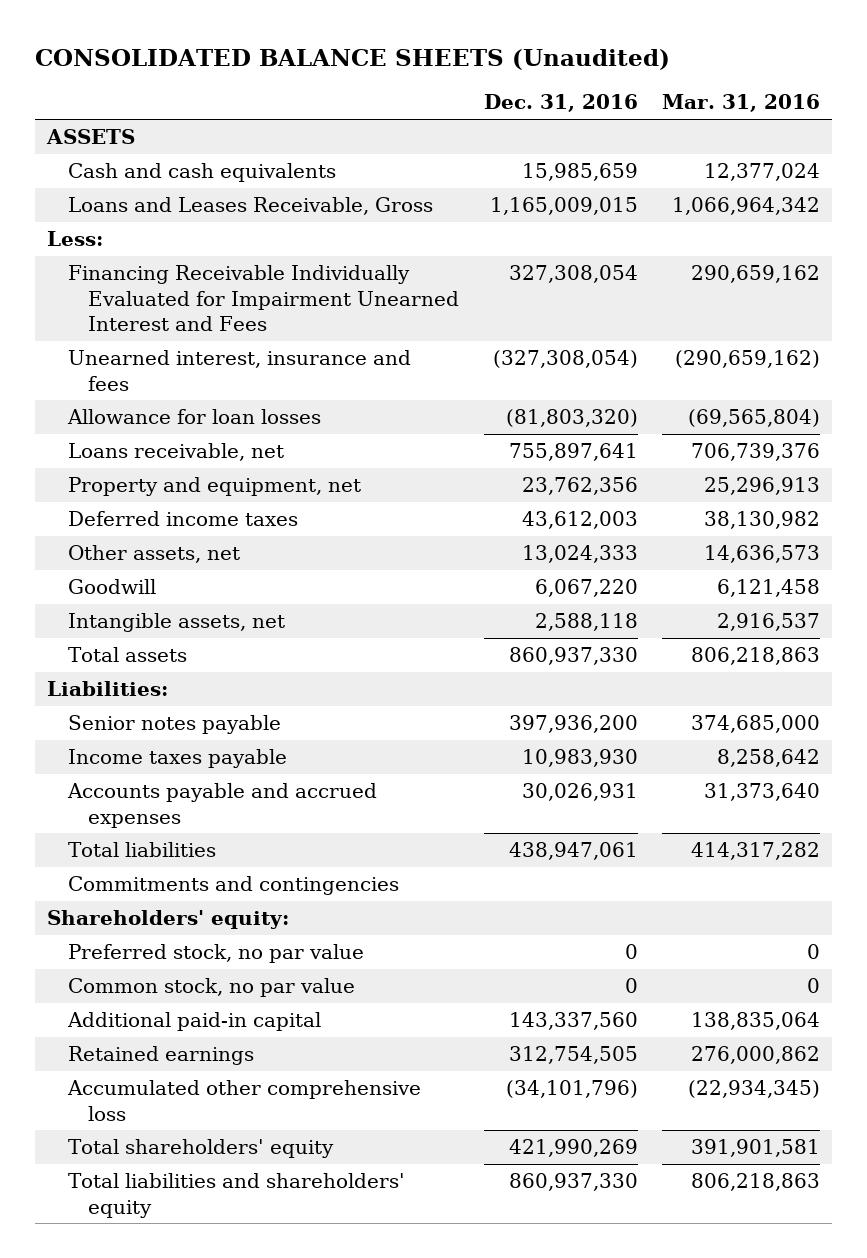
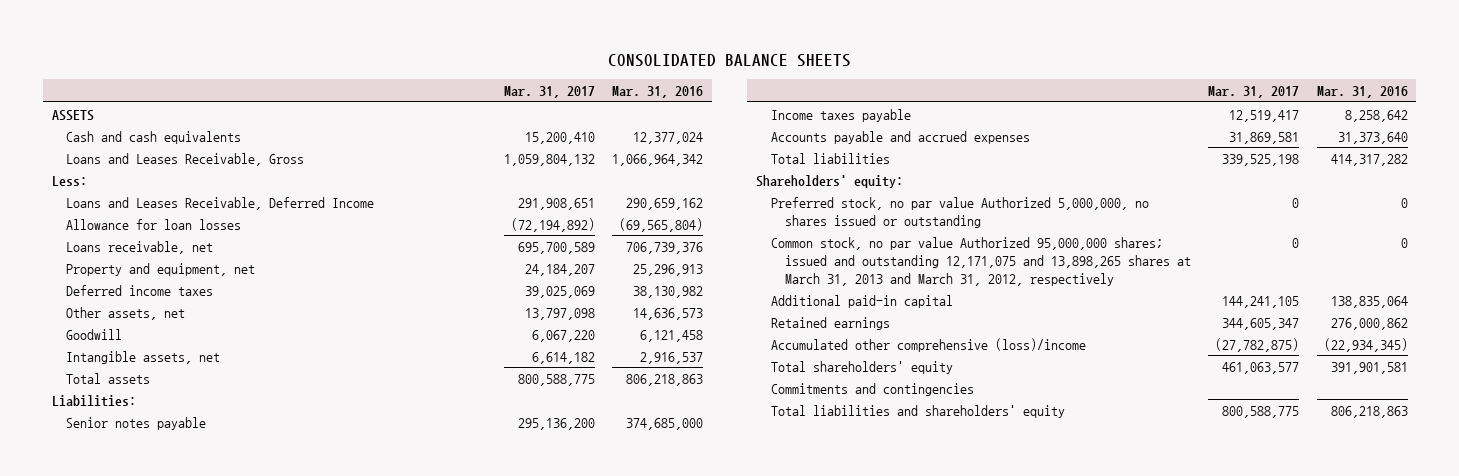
[34,48,670,70] CONSOLIDATED BALANCE SHEETS (Unaudited) -> [607,54,851,68] CONSOLIDATED BALANCE SHEETS
[483,94,638,113] Dec. 31, 2016 -> none
none -> [503,86,595,99] Mar. 31, 2017
[67,350,411,391] Unearned interest, insurance and fees -> none
[67,265,460,332] Financing Receivable Individually Evaluated for Impairment Unearned Interest and Fees -> [66,196,375,210] Loans and Leases Receivable, Deferred Income
[67,944,364,964] Preferred stock, no par value -> [770,196,1149,228] Preferred stock, no par value Authorized 5,000,000, no shares issued or outstanding
[67,978,355,998] Common stock, no par value -> [770,236,1191,286] Common stock, no par value Authorized 95,000,000 shares; issued and outstanding 12,171,075 and 13,898,265 shares at March 31, 2013 and March 31, 2012, respectively
[66,1080,421,1121] Accumulated other comprehensive loss -> [770,337,1086,352] Accumulated other comprehensive (loss)/income
[67,876,399,896] Commitments and contingencies -> [770,382,974,396] Commitments and contingencies

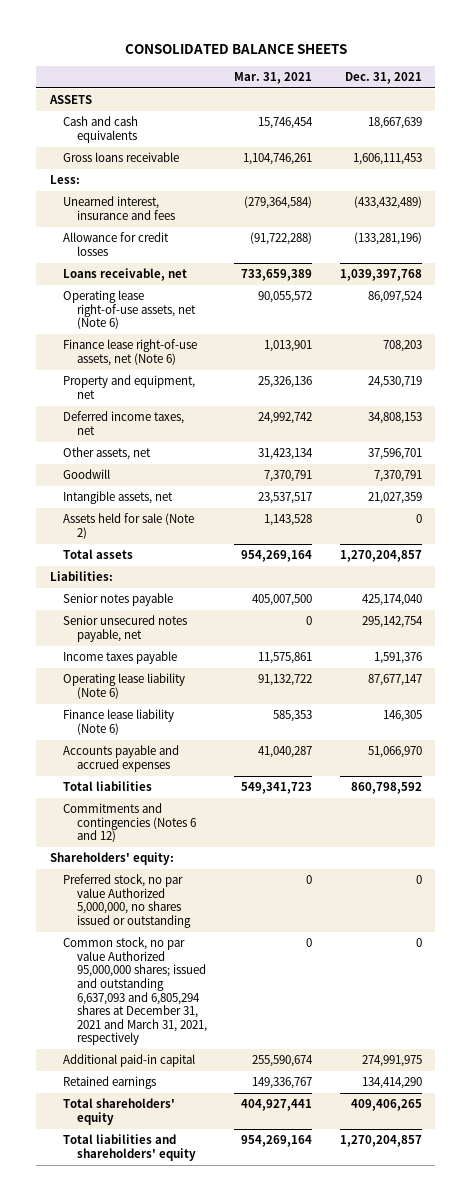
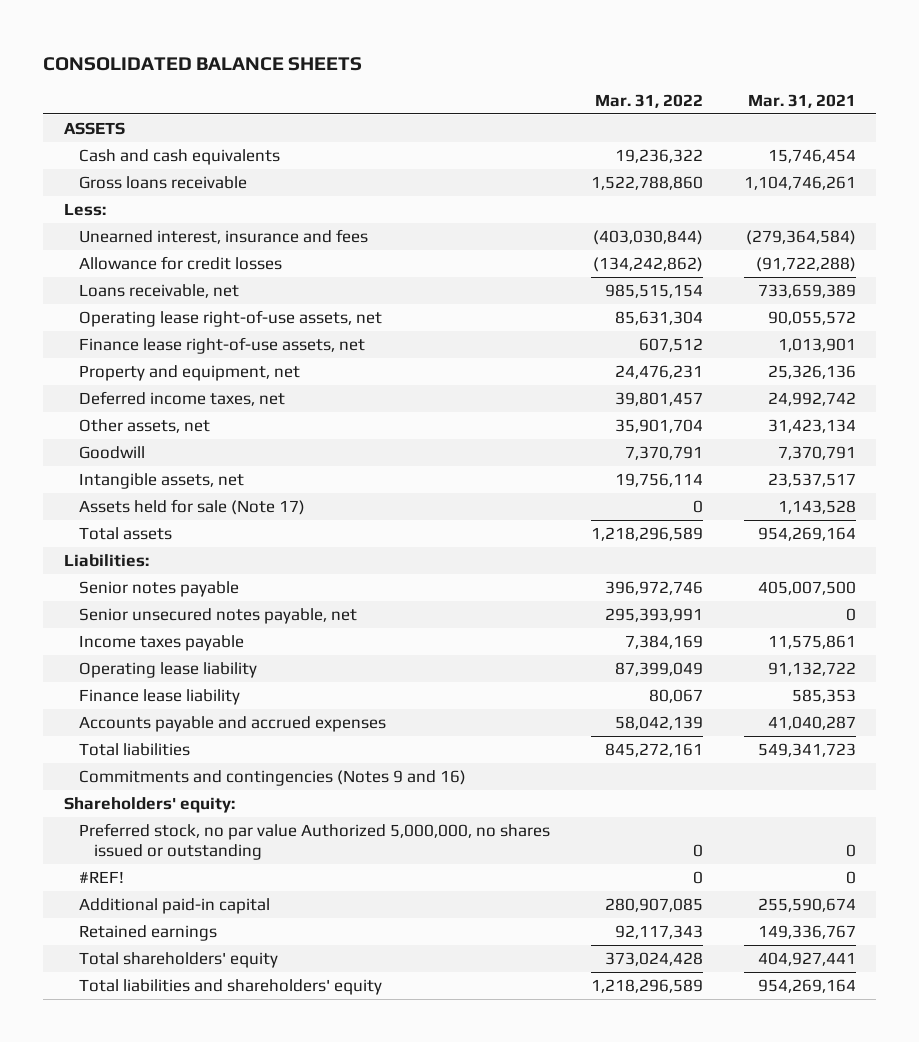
[344,72,422,85] Dec. 31, 2021 -> none
none -> [594,94,703,109] Mar. 31, 2022
[63,290,197,330] Operating lease right-of-use assets, net (Note 6) -> [78,309,382,327] Operating lease right-of-use assets, net
[63,339,198,366] Finance lease right-of-use assets, net (Note 6) -> [78,336,365,354] Finance lease right-of-use assets, net
[63,513,195,539] Assets held for sale (Note 2) -> [78,498,305,515] Assets held for sale (Note 17)
[63,673,186,699] Operating lease liability (Note 6) -> [78,661,257,678] Operating lease liability
[63,709,175,735] Finance lease liability (Note 6) -> [78,688,240,705] Finance lease liability
[63,803,197,843] Commitments and contingencies (Notes 6 and 12) -> [78,769,466,786] Commitments and contingencies (Notes 9 and 16)
[63,937,208,1046] Common stock, no par value Authorized 95,000,000 shares; issued and outstanding 6,637,093 and 6,805,294 shares at December 31, 2021 and March 31, 2021, respectively -> [78,870,124,883] #REF!

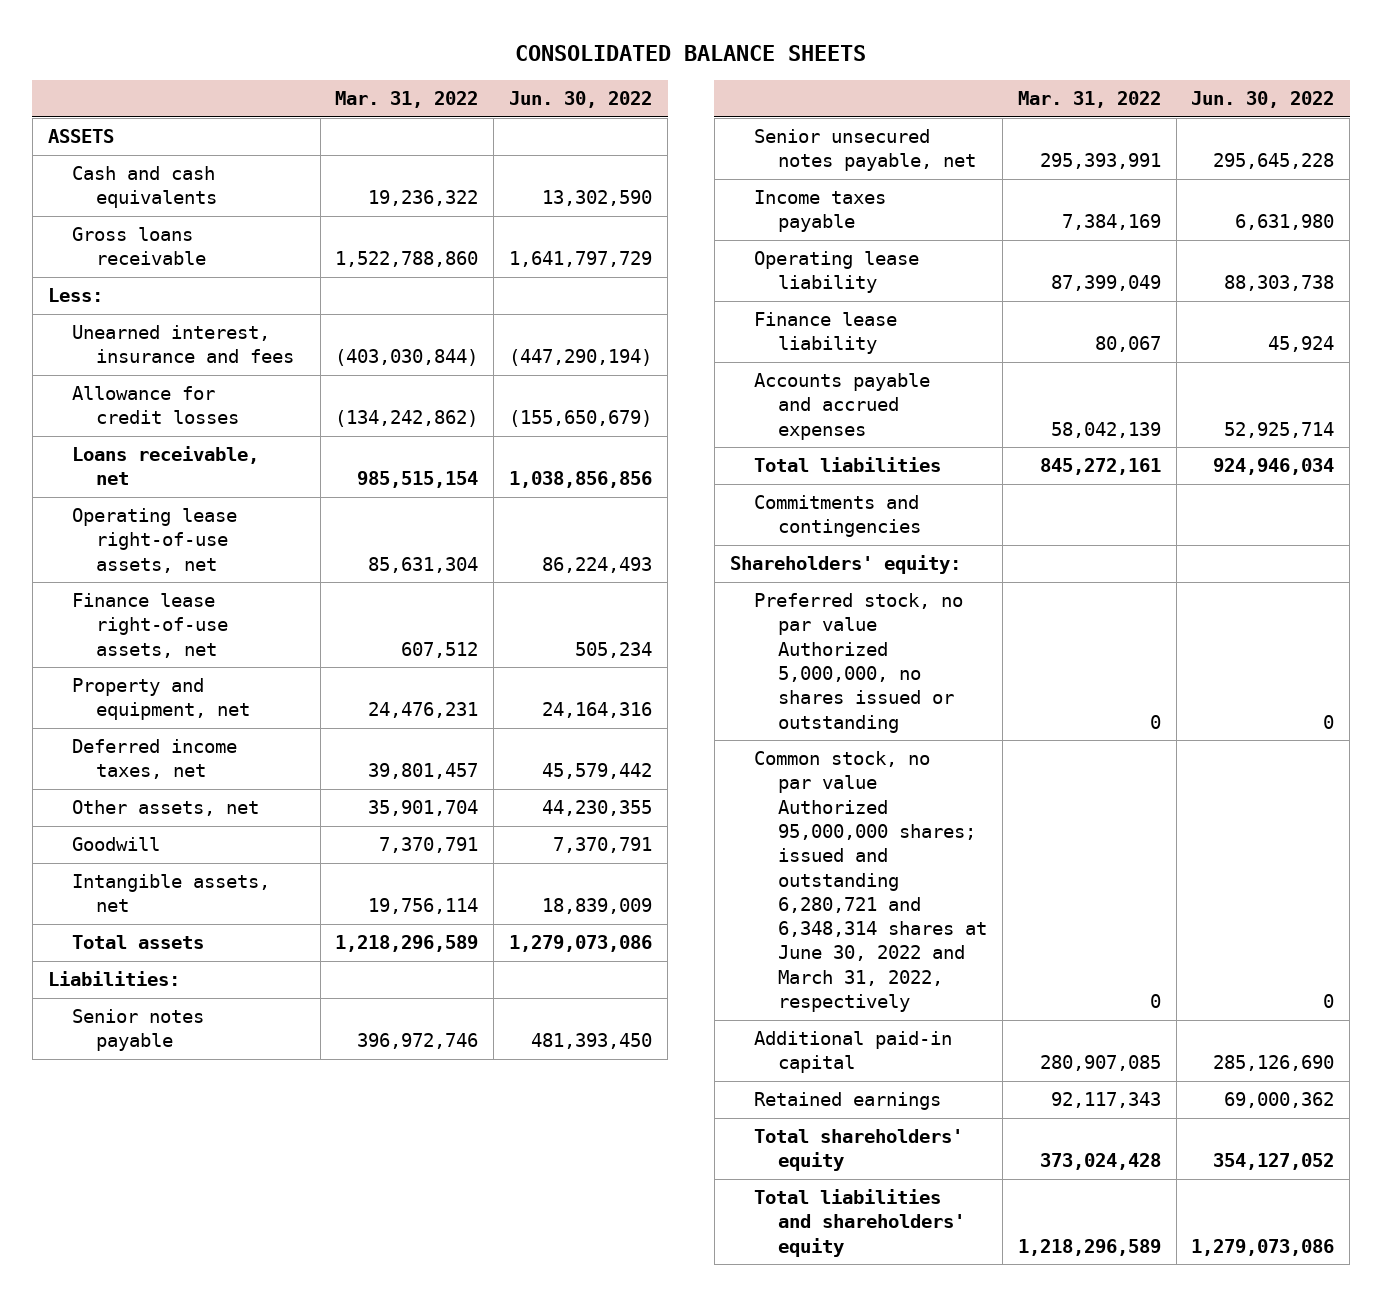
[747,94,856,109] Mar. 31, 2021 -> none
none -> [509,91,653,109] Jun. 30, 2022
[78,498,305,515] Assets held for sale (Note 17) -> none
[78,769,466,786] Commitments and contingencies (Notes 9 and 16) -> [753,495,921,538] Commitments and contingencies
[78,870,124,883] #REF! -> [753,751,987,1013] Common stock, no par value Authorized 95,000,000 shares; issued and outstanding 6,280,721 and 6,348,314 shares at June 30, 2022 and March 31, 2022, respectively

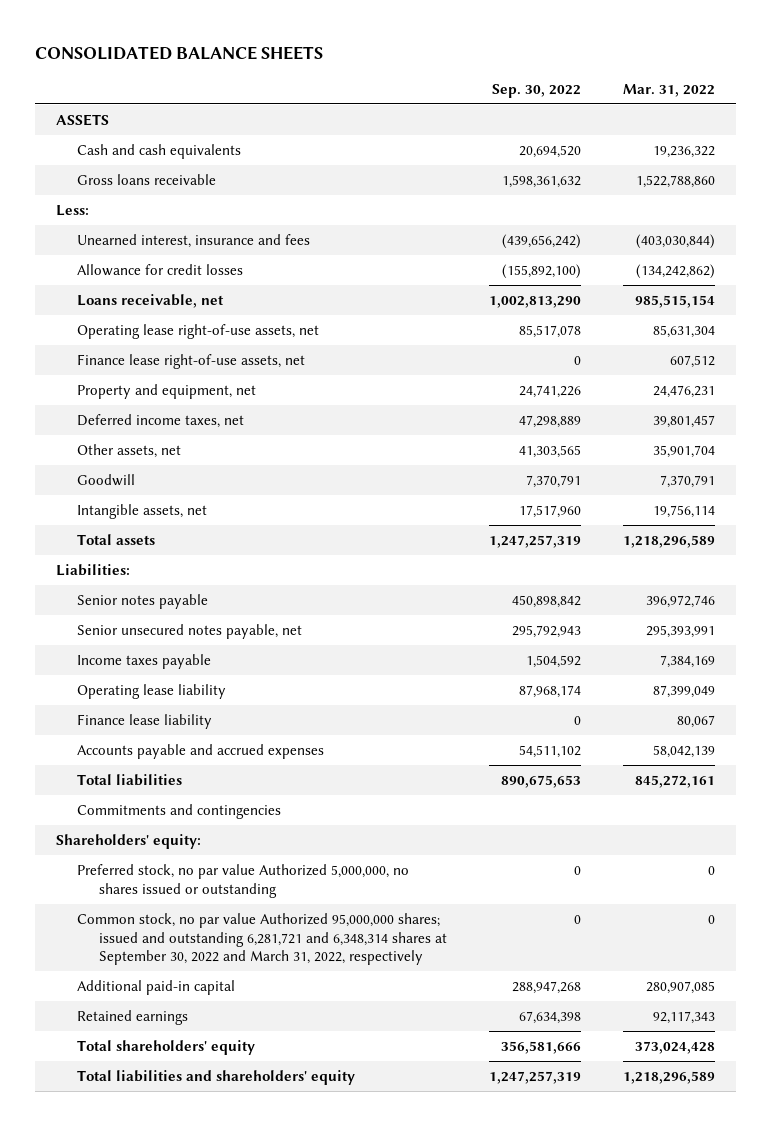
[509,91,653,109] Jun. 30, 2022 -> none
none -> [491,83,581,98] Sep. 30, 2022
[753,751,987,1013] Common stock, no par value Authorized 95,000,000 shares; issued and outstanding 6,280,721 and 6,348,314 shares at June 30, 2022 and March 31, 2022, respectively -> [77,912,447,966] Common stock, no par value Authorized 95,000,000 shares; issued and outstanding 6,281,721 and 6,348,314 shares at September 30, 2022 and March 31, 2022, respectively

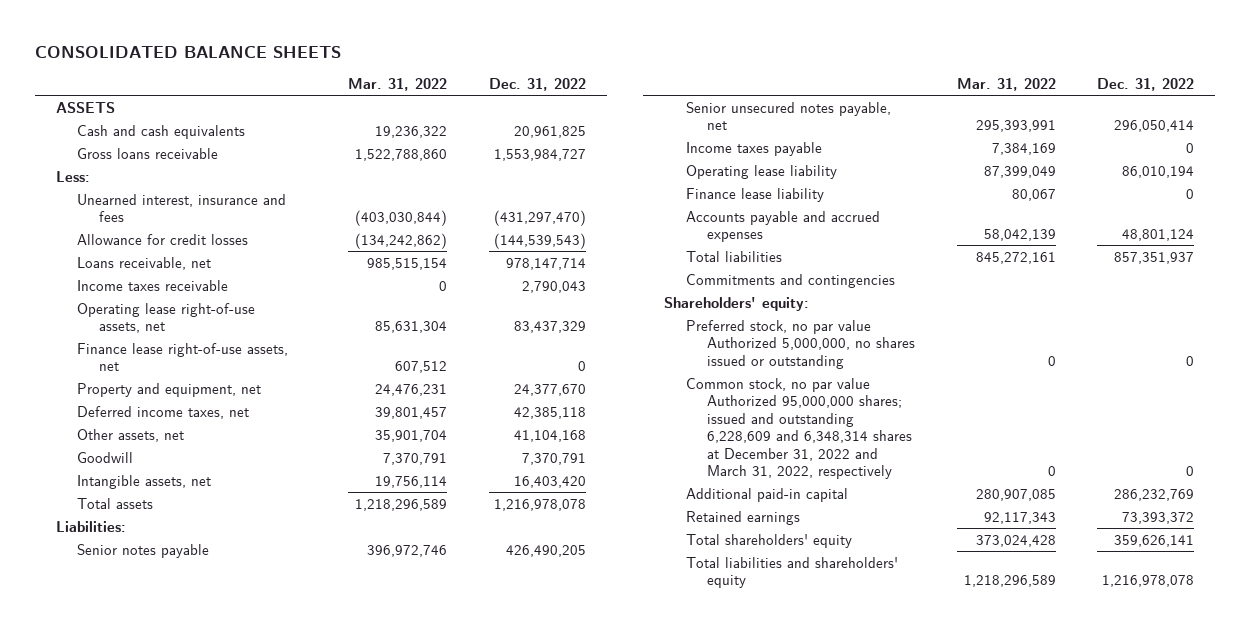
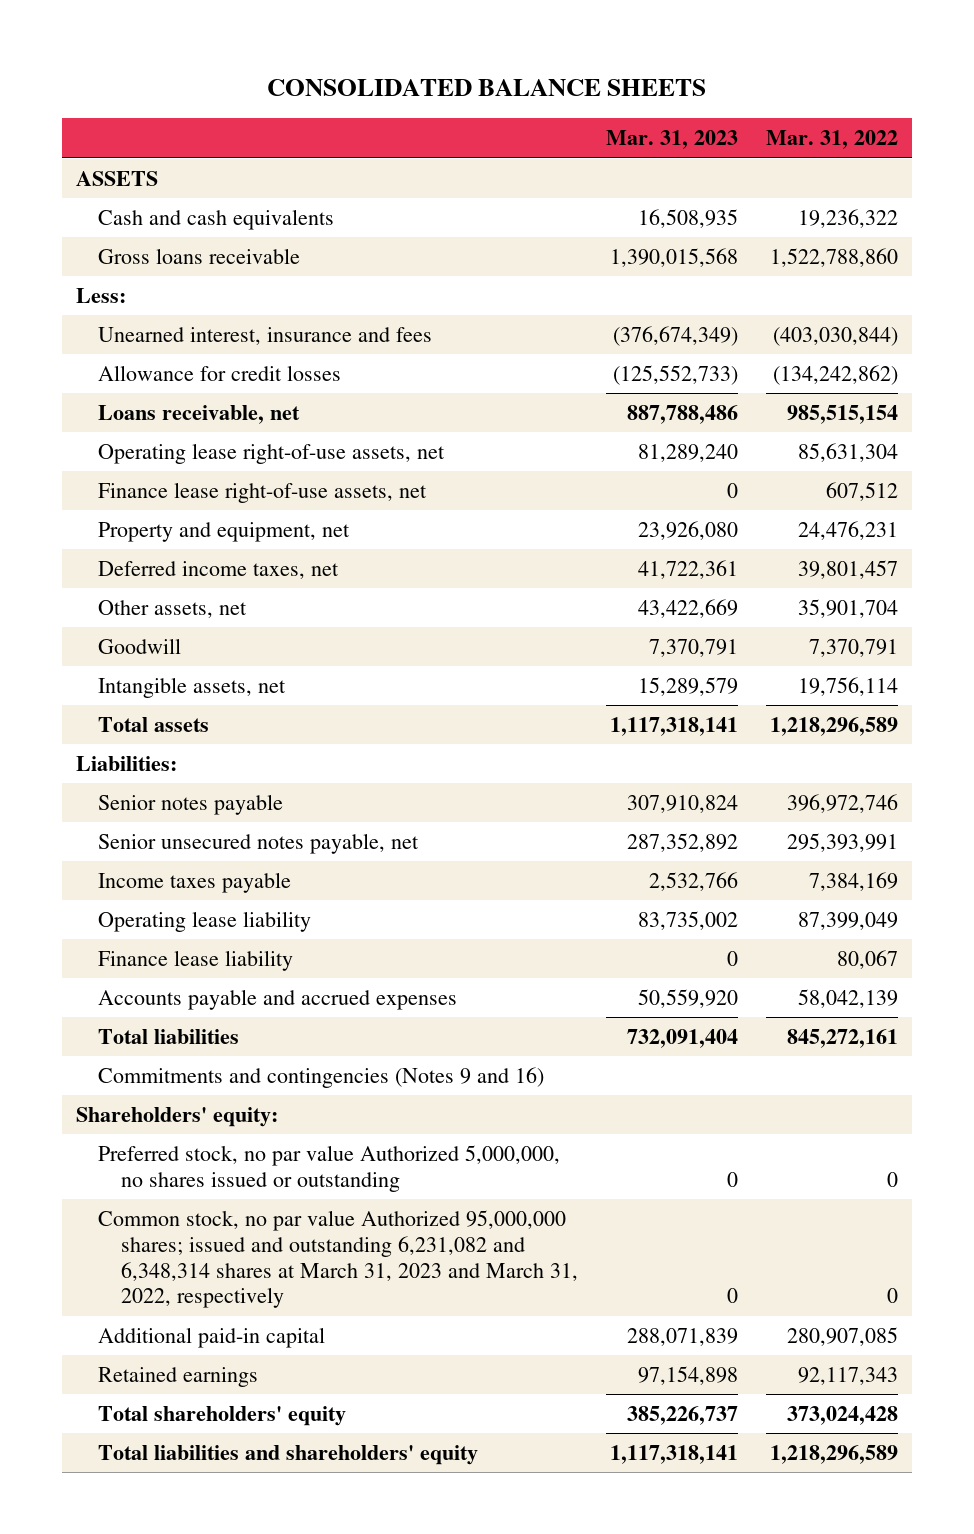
[488,78,586,92] Dec. 31, 2022 -> none
none -> [606,130,739,150] Mar. 31, 2023
[77,279,229,291] Income taxes receivable -> none
[685,273,895,288] Commitments and contingencies -> [98,1067,545,1089] Commitments and contingencies (Notes 9 and 16)
[685,377,913,480] Common stock, no par value Authorized 95,000,000 shares; issued and outstanding 6,228,609 and 6,348,314 shares at December 31, 2022 and March 31, 2022, respectively -> [98,1210,579,1309] Common stock, no par value Authorized 95,000,000 shares; issued and outstanding 6,231,082 and 6,348,314 shares at March 31, 2023 and March 31, 2022, respectively

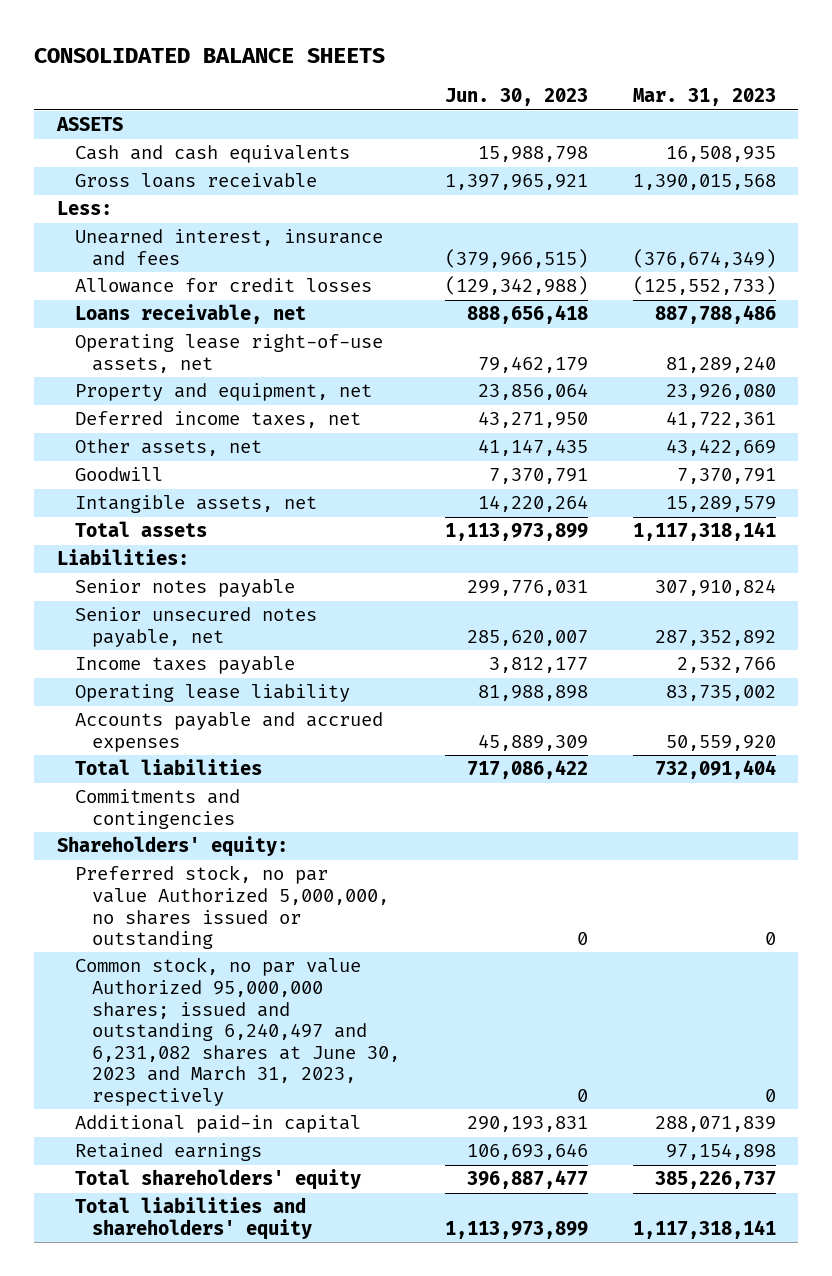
[766,130,899,150] Mar. 31, 2022 -> none
none -> [445,88,589,107] Jun. 30, 2023
[98,482,428,504] Finance lease right-of-use assets, net -> none
[98,950,294,972] Finance lease liability -> none
[98,1067,545,1089] Commitments and contingencies (Notes 9 and 16) -> [74,789,240,829] Commitments and contingencies
[98,1210,579,1309] Common stock, no par value Authorized 95,000,000 shares; issued and outstanding 6,231,082 and 6,348,314 shares at March 31, 2023 and March 31, 2022, respectively -> [74,957,401,1106] Common stock, no par value Authorized 95,000,000 shares; issued and outstanding 6,240,497 and 6,231,082 shares at June 30, 2023 and March 31, 2023, respectively

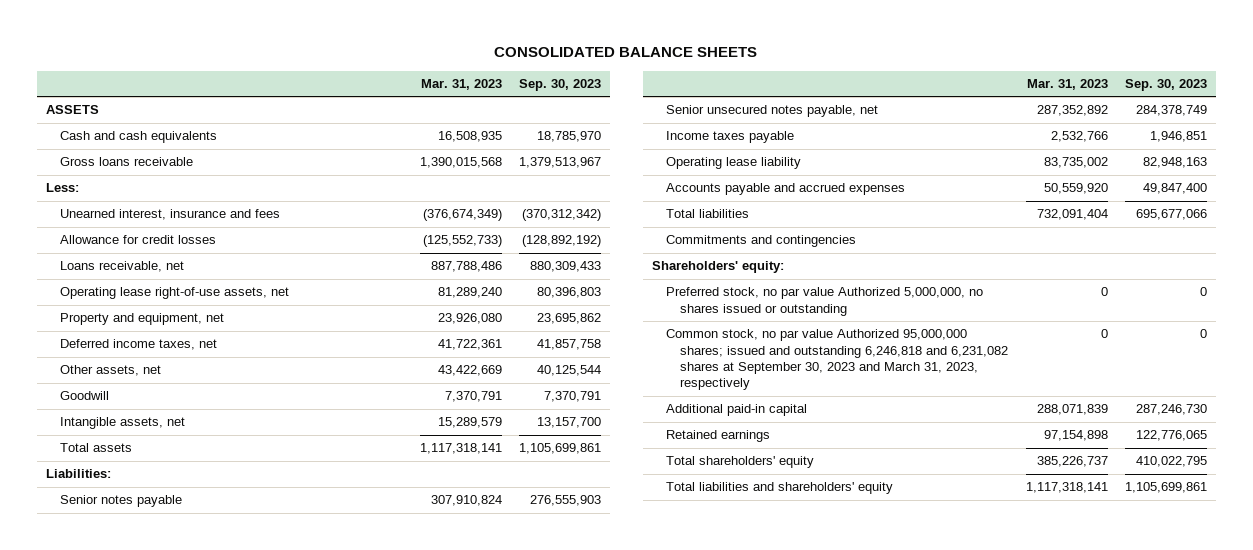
[445,88,589,107] Jun. 30, 2023 -> none
none -> [519,78,602,91] Sep. 30, 2023
[74,957,401,1106] Common stock, no par value Authorized 95,000,000 shares; issued and outstanding 6,240,497 and 6,231,082 shares at June 30, 2023 and March 31, 2023, respectively -> [665,329,1009,391] Common stock, no par value Authorized 95,000,000 shares; issued and outstanding 6,246,818 and 6,231,082 shares at September 30, 2023 and March 31, 2023, respectively

